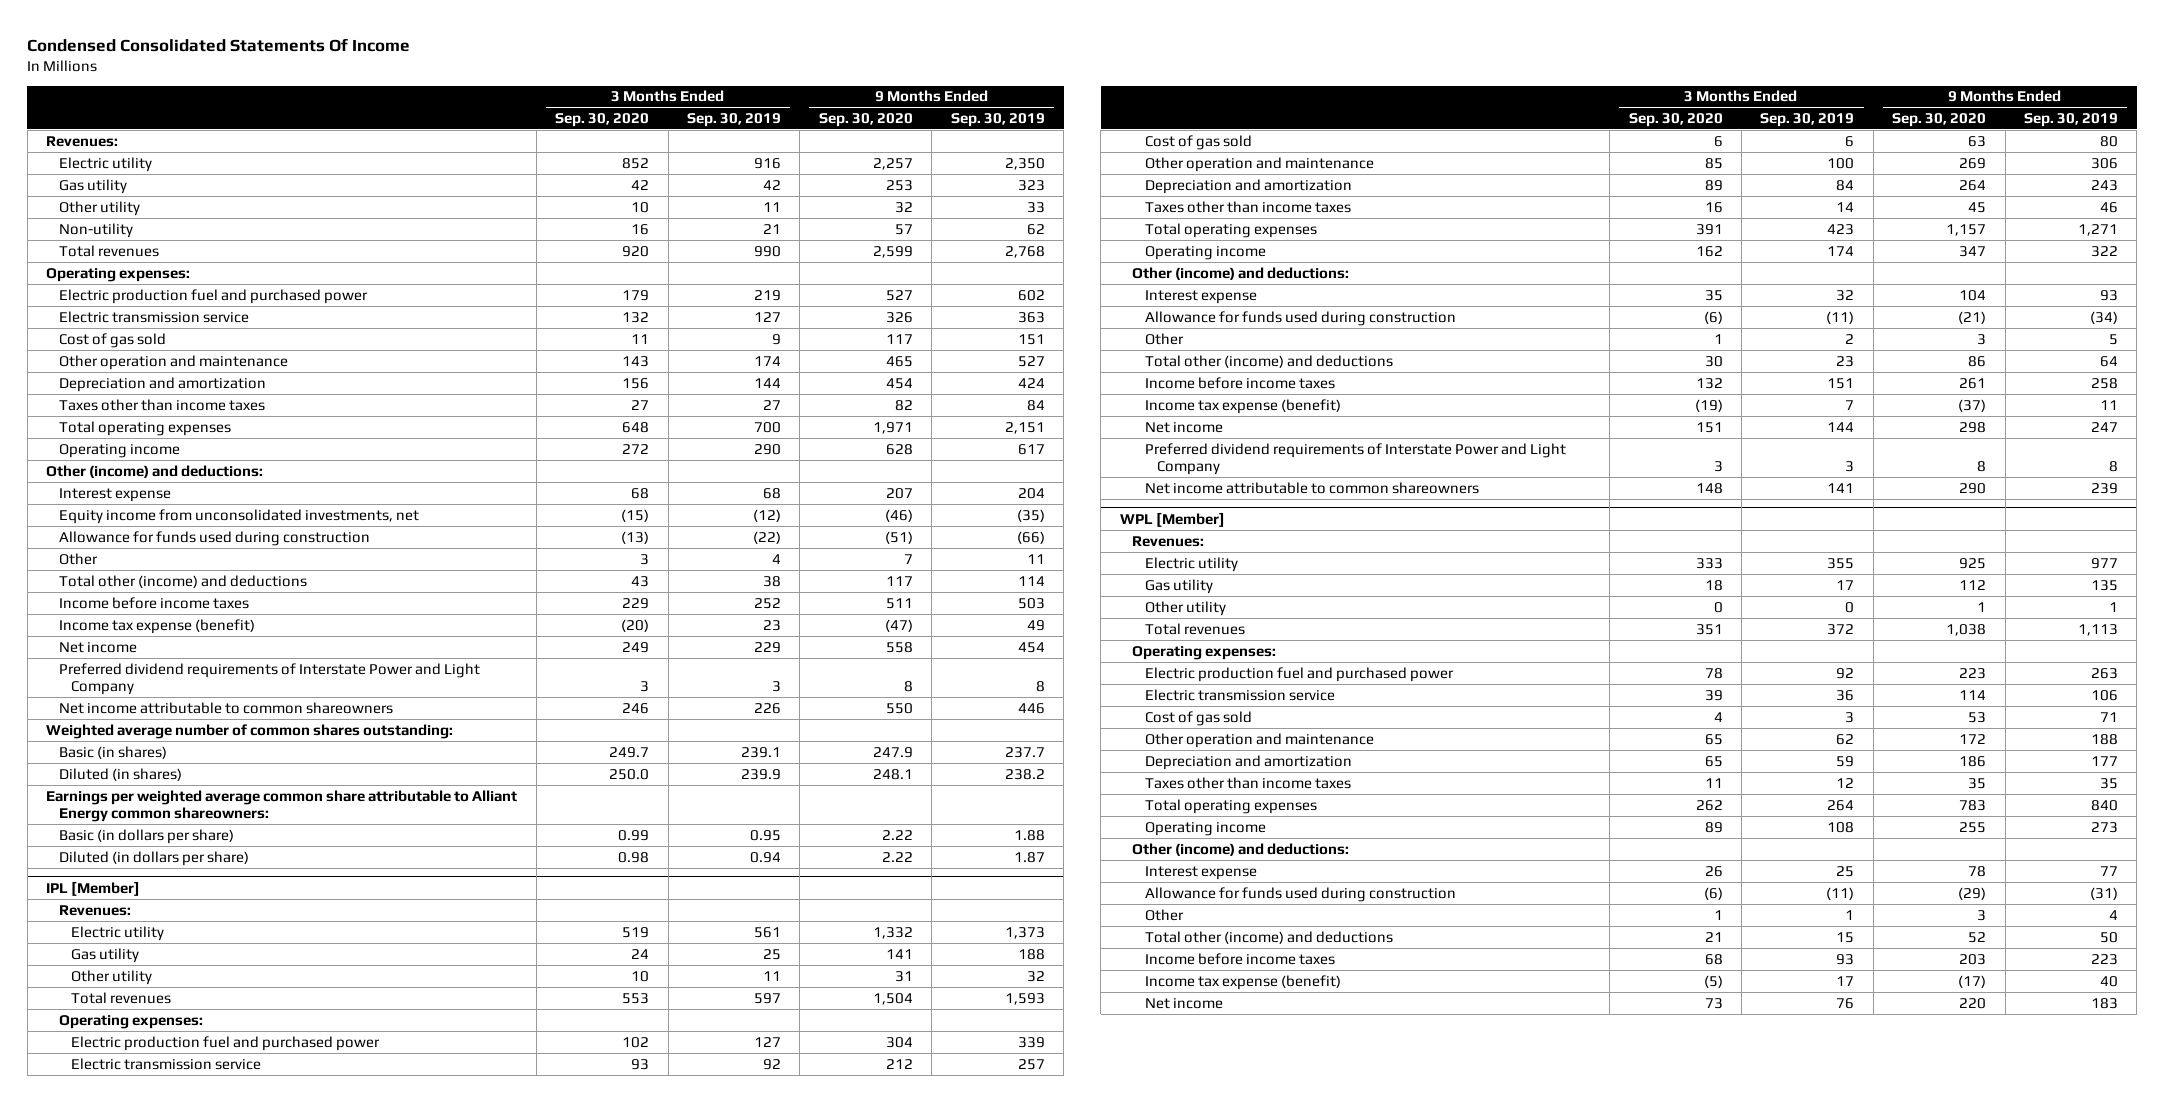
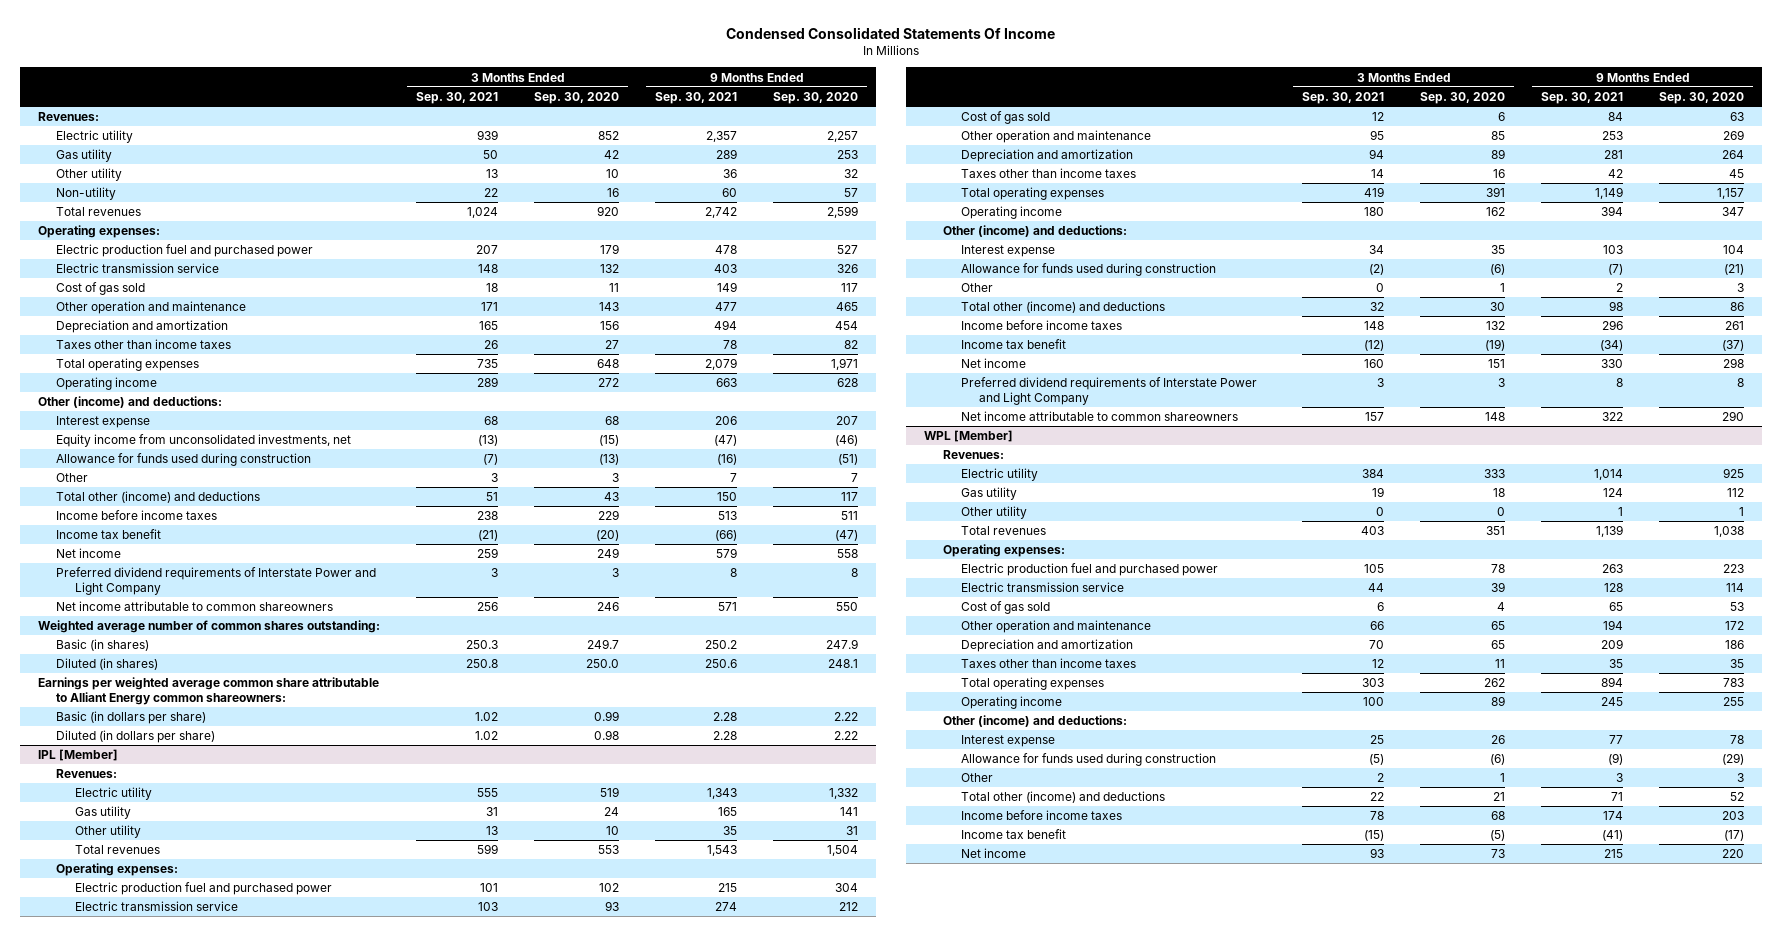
[686,113,781,128] Sep. 30, 2019 -> none
[950,113,1045,128] Sep. 30, 2019 -> none
none -> [416,91,499,104] Sep. 30, 2021
none -> [655,91,738,104] Sep. 30, 2021
[58,618,255,634] Income tax expense (benefit) -> [56,529,162,540] Income tax benefit
[1144,398,1341,414] Income tax expense (benefit) -> [960,339,1066,350] Income tax benefit
[1144,974,1341,990] Income tax expense (benefit) -> [960,829,1066,840] Income tax benefit

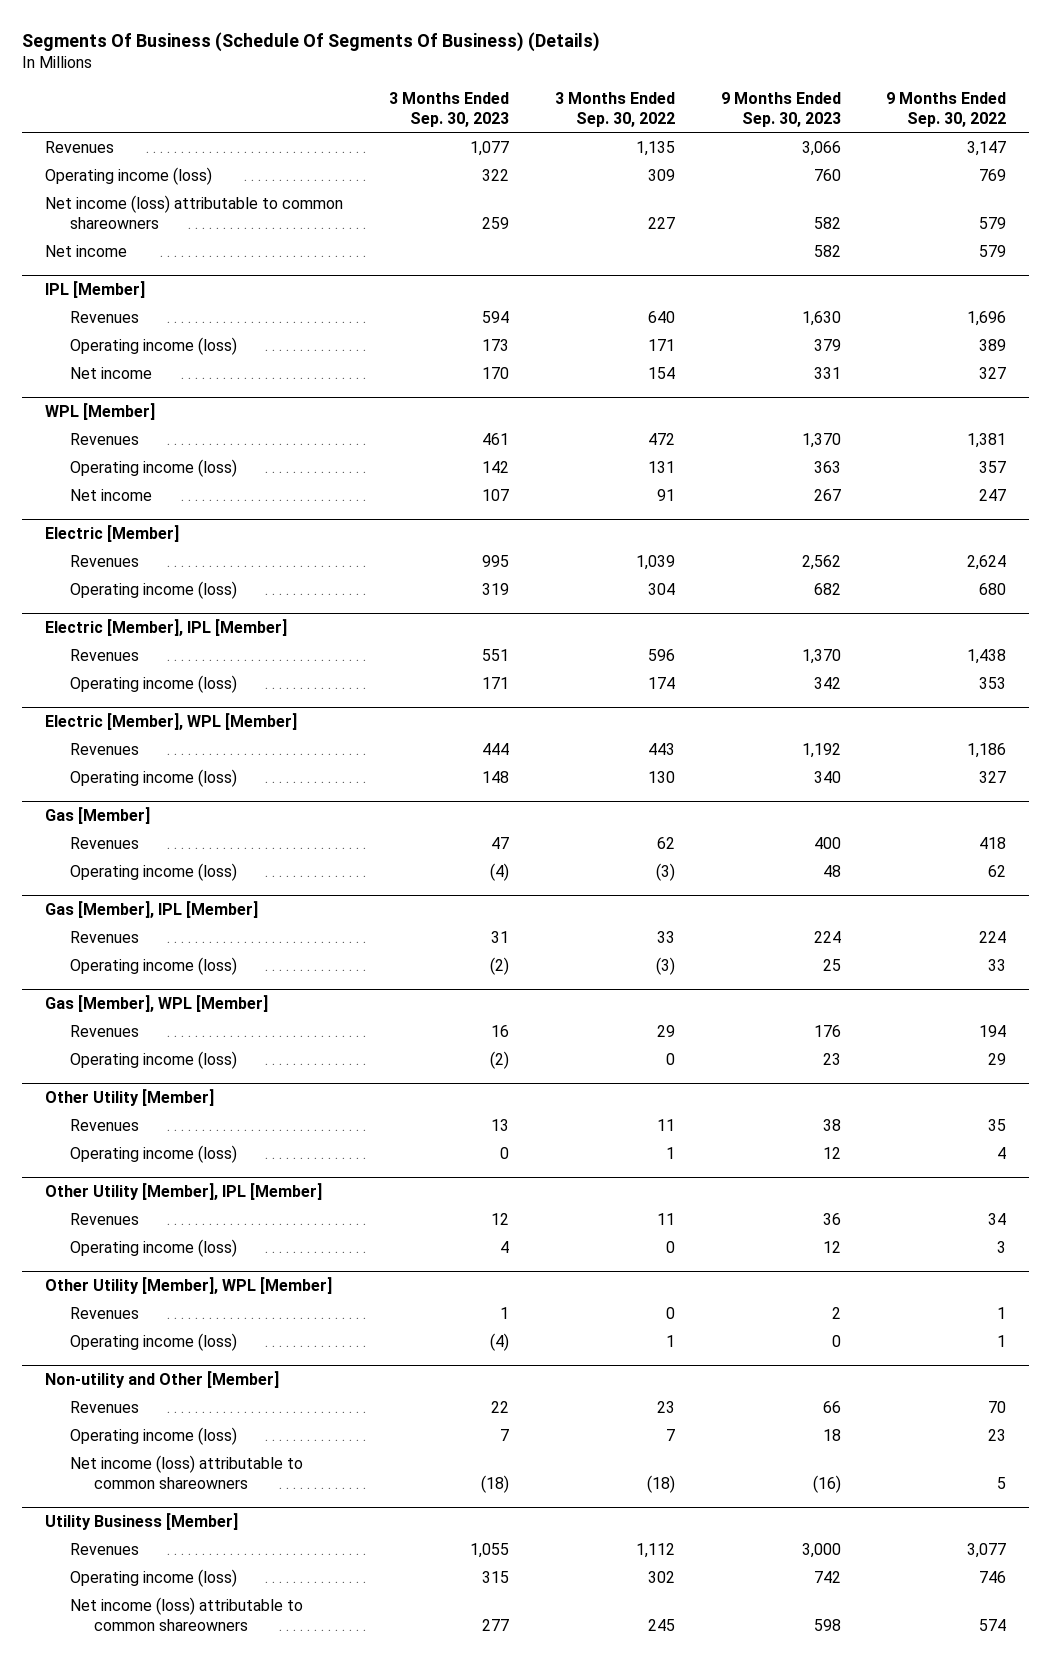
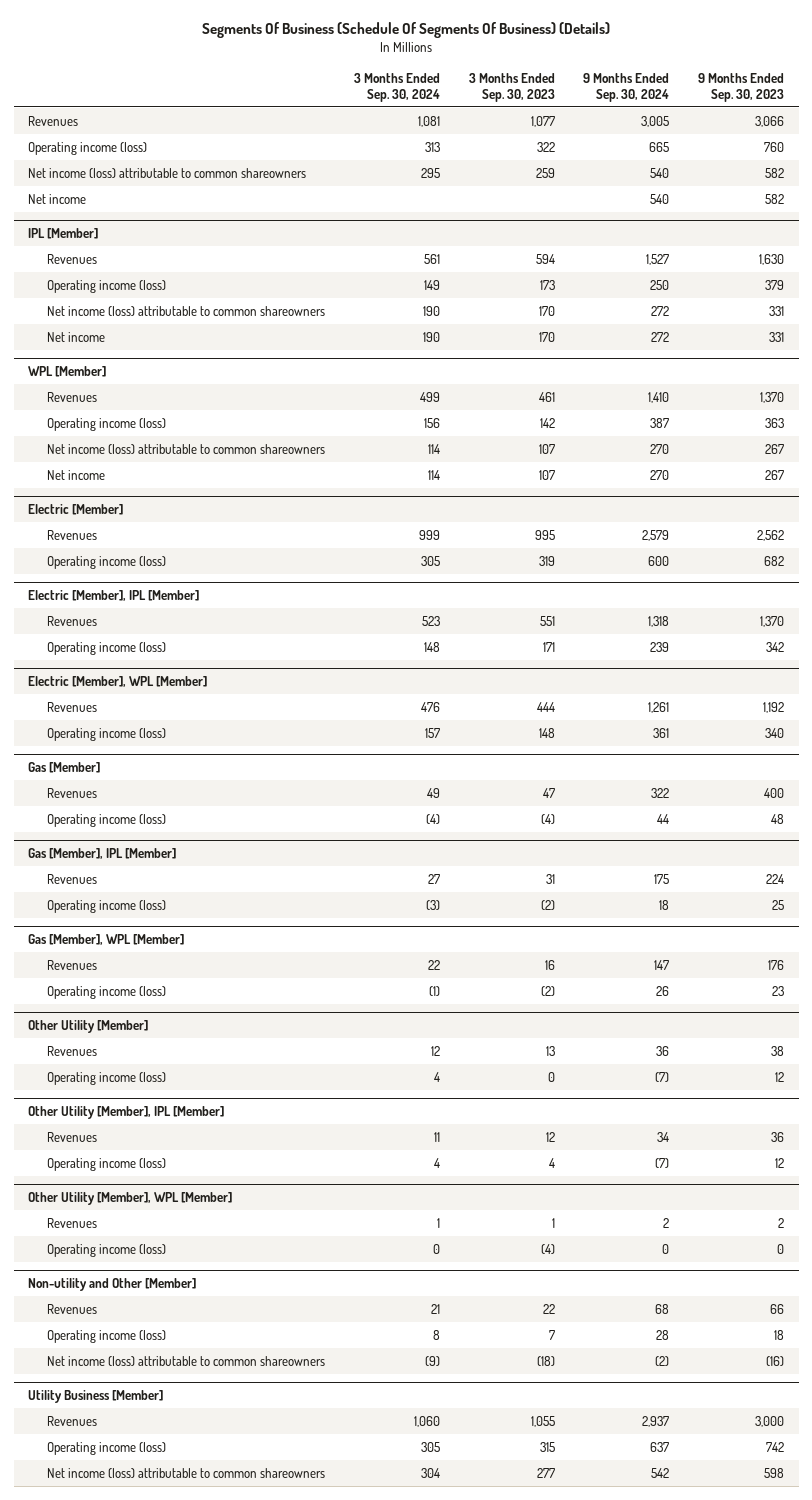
[554,91,675,127] 3 Months Ended Sep. 30, 2022 -> none
[886,91,1007,127] 9 Months Ended Sep. 30, 2022 -> none
none -> [353,72,440,102] 3 Months Ended Sep. 30, 2024
none -> [583,72,670,102] 9 Months Ended Sep. 30, 2024
none -> [46,305,325,316] Net income (loss) attributable to common shareowners
none -> [46,443,325,454] Net income (loss) attributable to common shareowners

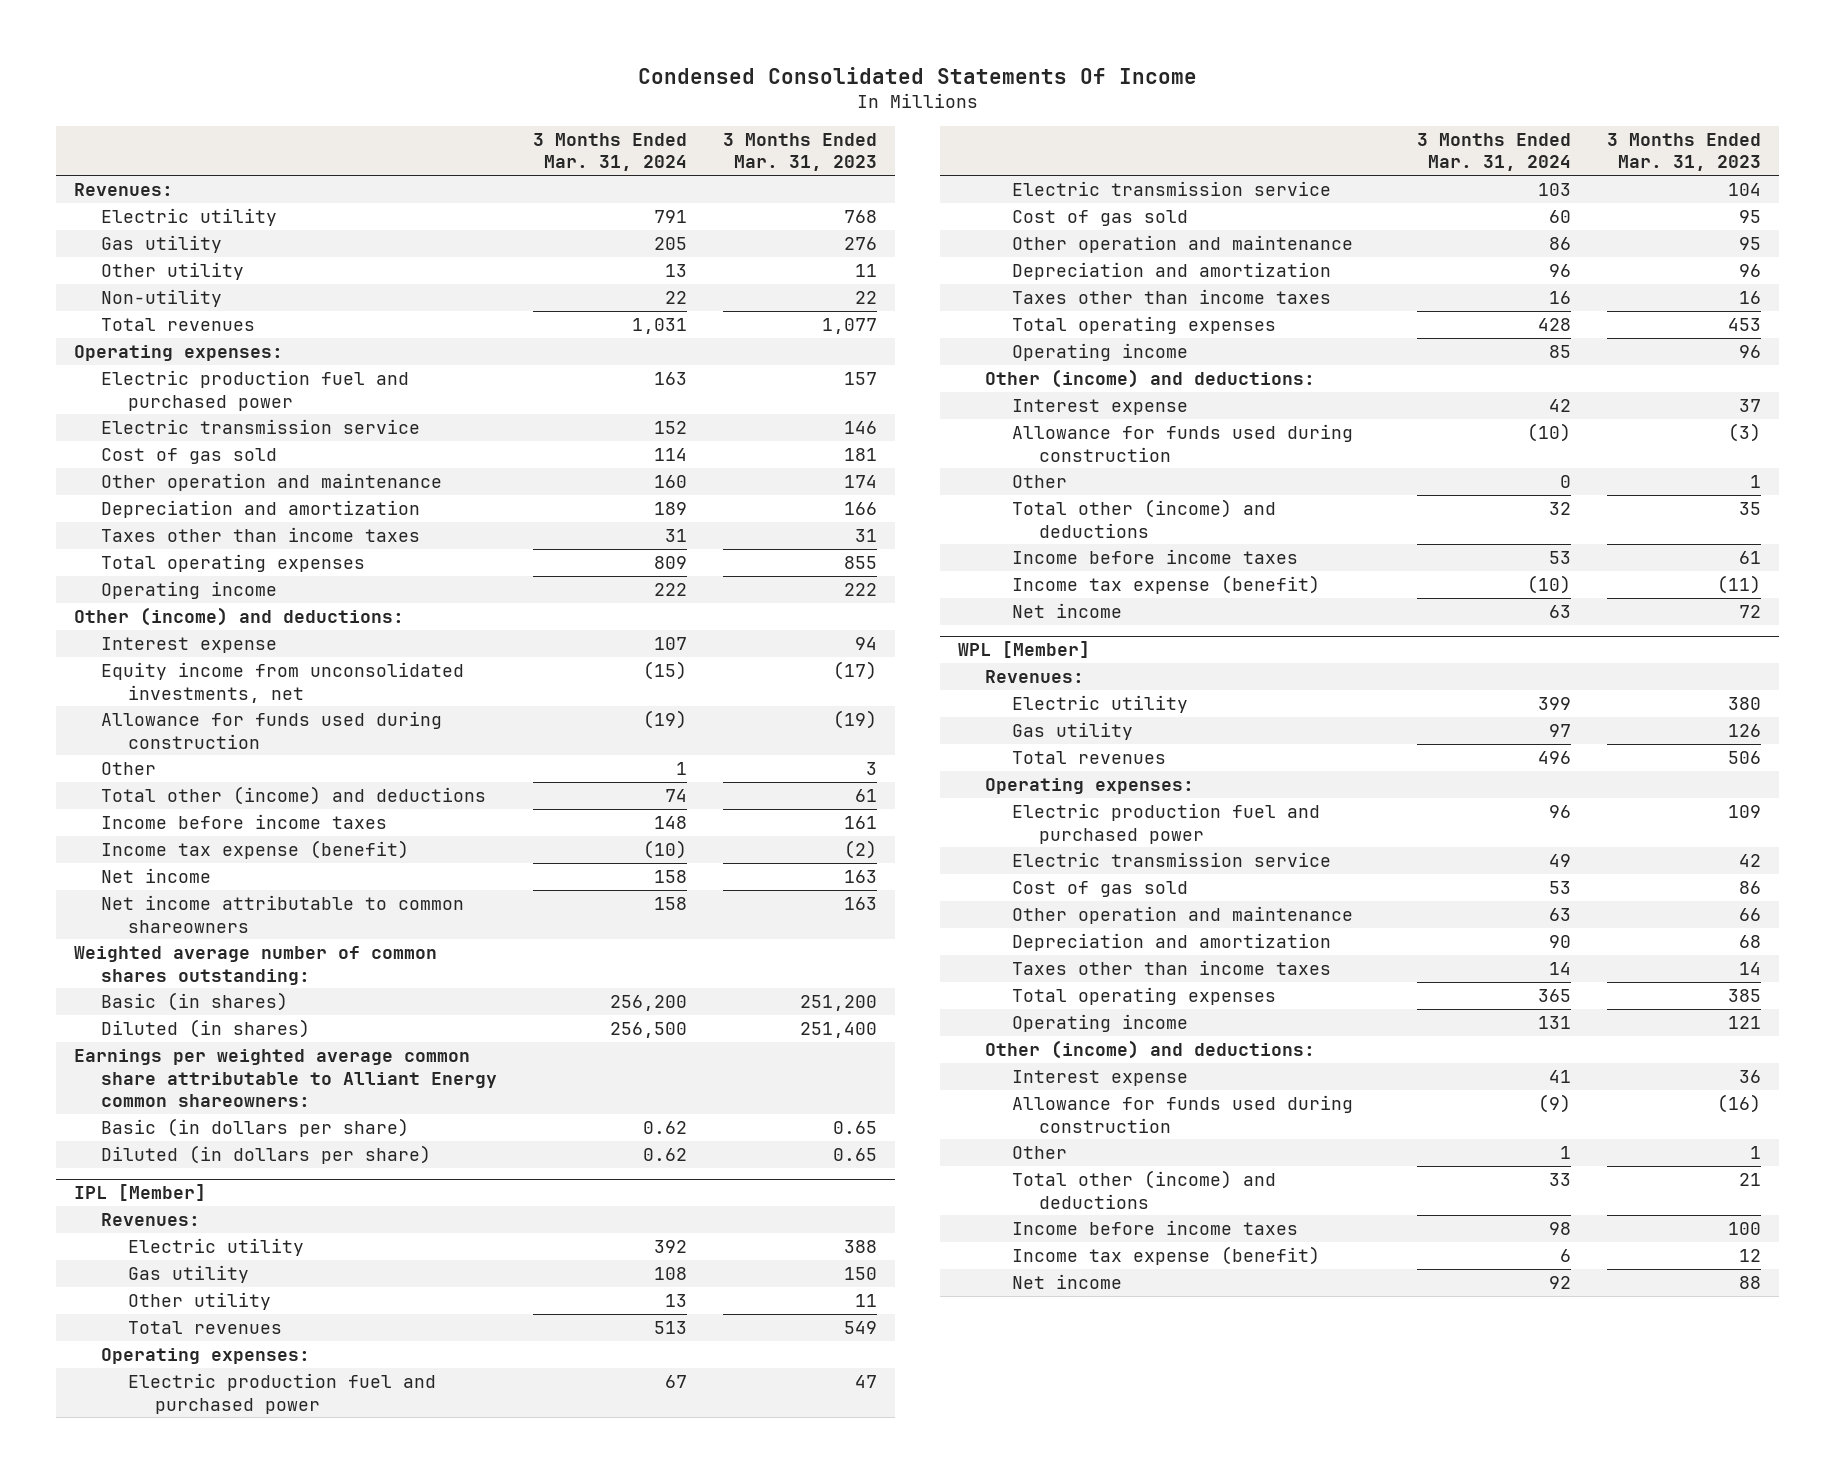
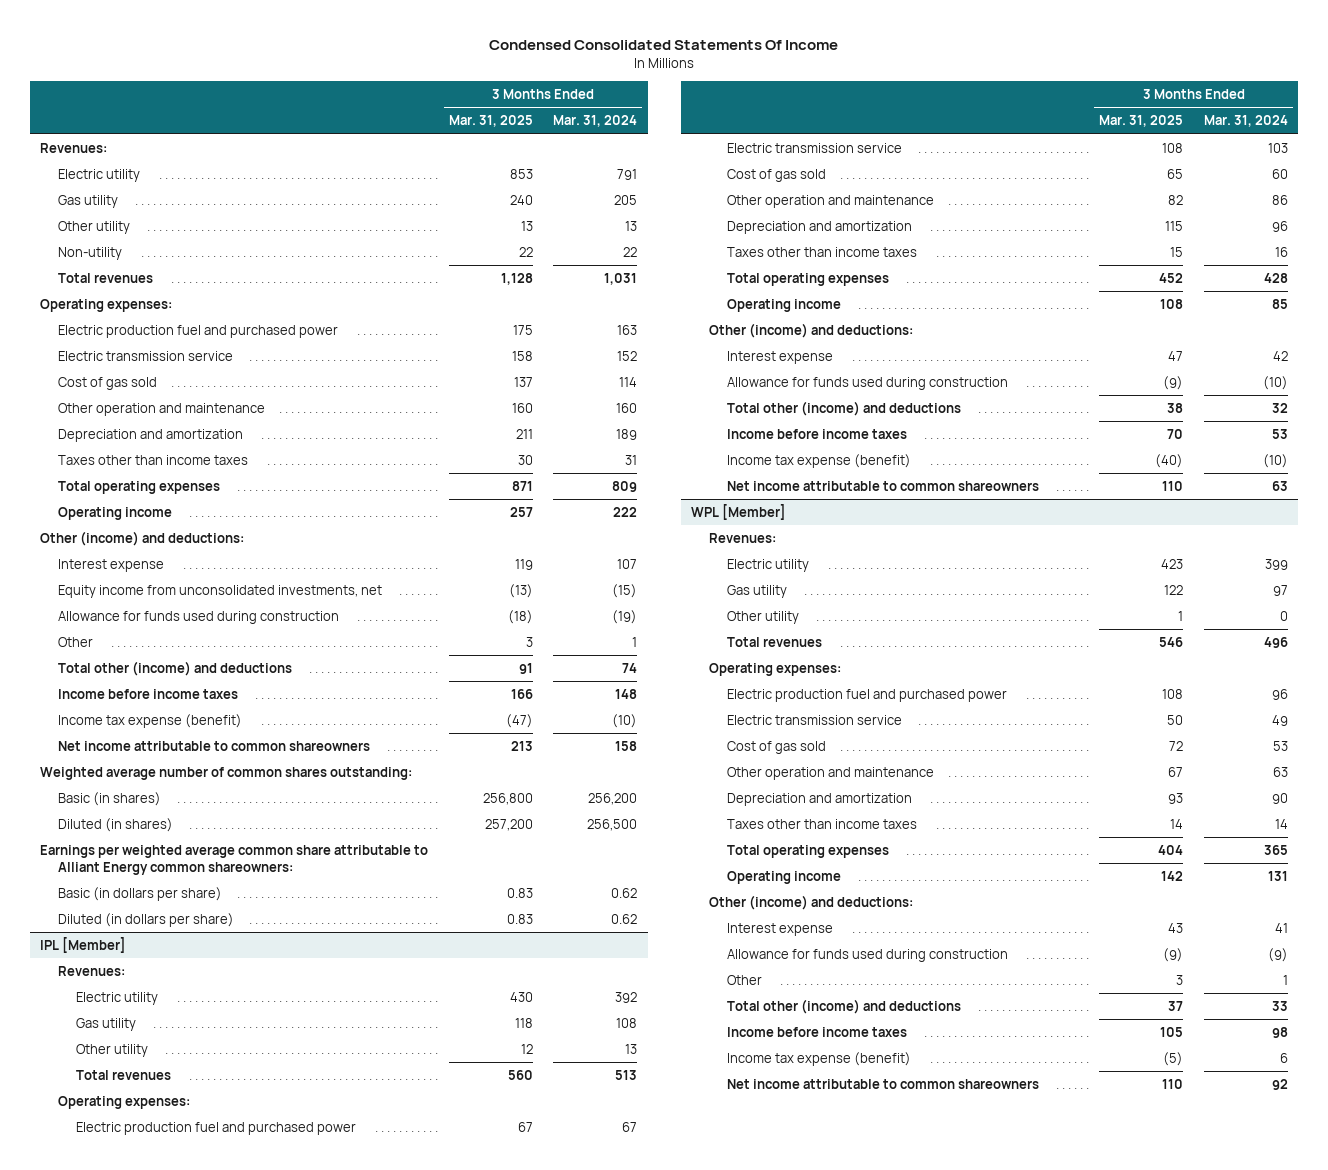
[723,132,878,172] 3 Months Ended Mar. 31, 2023 -> none
none -> [448,115,533,128] Mar. 31, 2025
[100,868,211,884] Net income -> none
[1011,475,1067,489] Other -> none
[1011,603,1122,619] Net income -> none
none -> [726,480,1039,491] Net income attributable to common shareowners
none -> [726,610,799,624] Other utility
[1011,1274,1122,1290] Net income -> none
none -> [726,1078,1039,1089] Net income attributable to common shareowners

